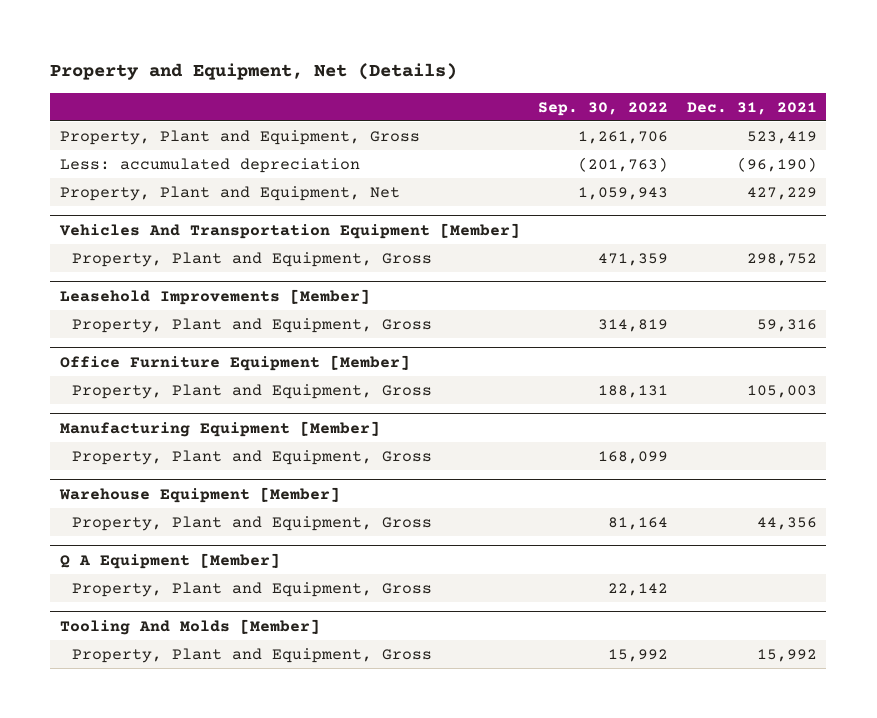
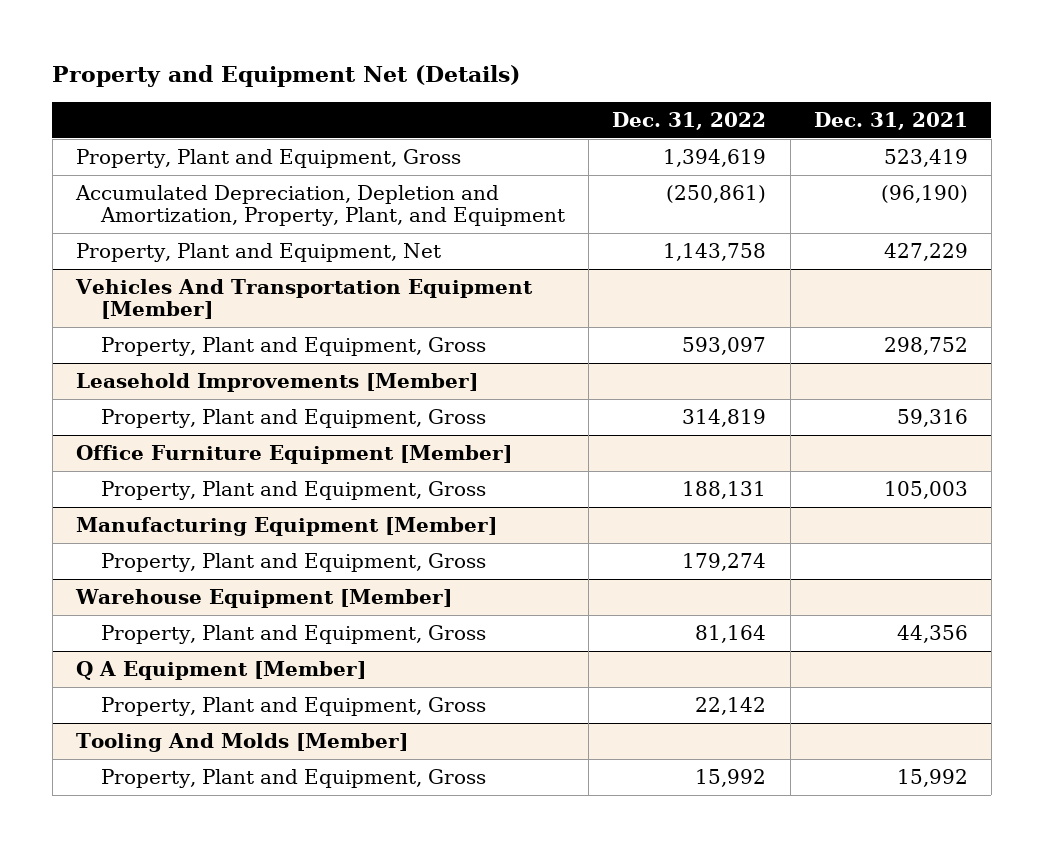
[50,63,458,81] Property and Equipment, Net (Details) -> [52,65,521,88] Property and Equipment Net (Details)
[538,101,669,116] Sep. 30, 2022 -> none
none -> [612,111,767,130] Dec. 31, 2022
[59,157,360,173] Less: accumulated depreciation -> [75,185,565,227] Accumulated Depreciation, Depletion and Amortization, Property, Plant, and Equipment

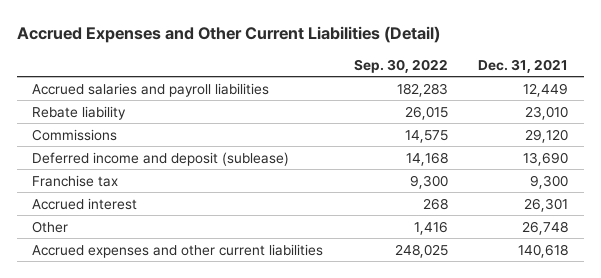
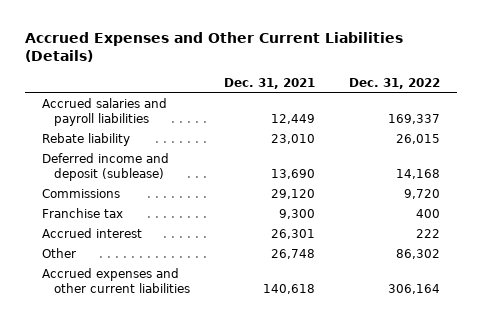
[16,25,440,43] Accrued Expenses and Other Current Liabilities (Detail) -> [24,31,403,63] Accrued Expenses and Other Current Liabilities (Details)
[353,58,448,73] Sep. 30, 2022 -> none
none -> [348,78,440,90] Dec. 31, 2022
[32,128,118,141] Commissions -> [41,189,120,199] Commissions

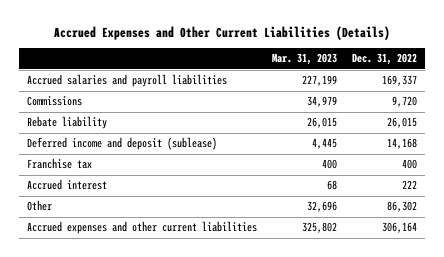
[224,78,316,90] Dec. 31, 2021 -> none
none -> [271,53,337,66] Mar. 31, 2023
[41,189,120,199] Commissions -> [26,96,82,107] Commissions

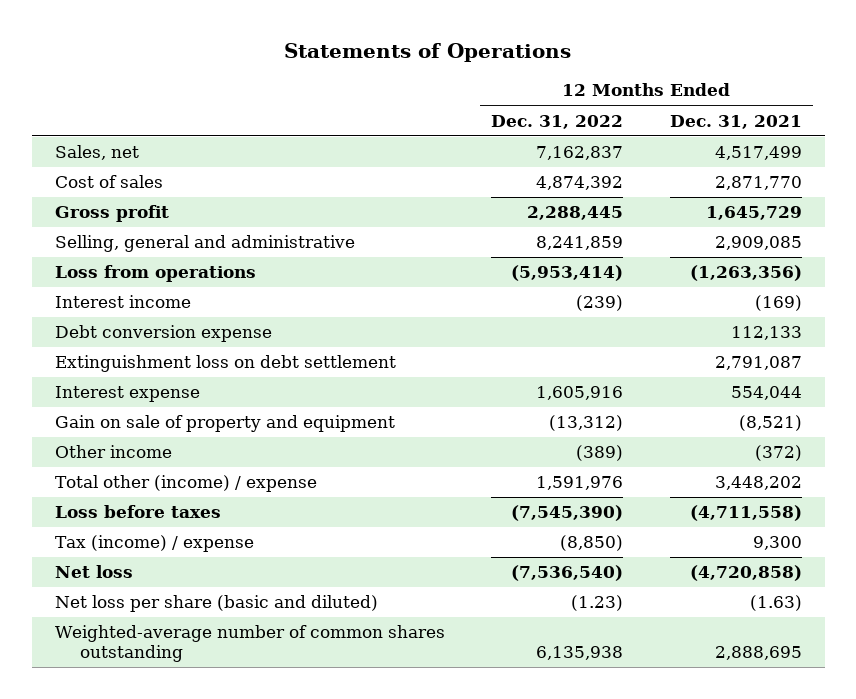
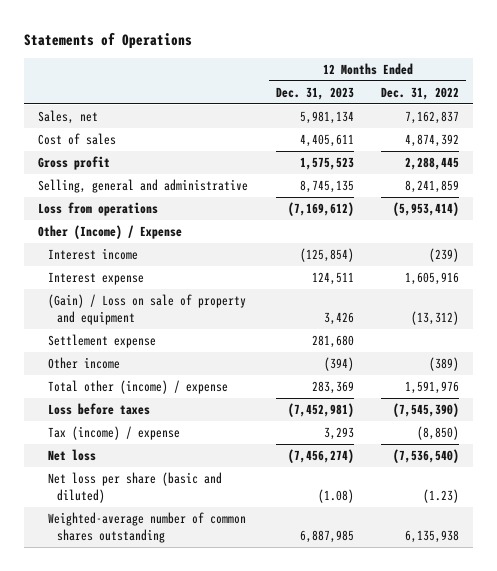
[669,114,802,129] Dec. 31, 2021 -> none
none -> [275,86,354,100] Dec. 31, 2023
none -> [38,225,183,240] Other (Income) / Expense
[54,325,272,343] Debt conversion expense -> none
[54,355,396,373] Extinguishment loss on debt settlement -> none
[54,415,395,433] Gain on sale of property and equipment -> [47,294,246,325] (Gain) / Loss on sale of property and equipment
none -> [47,334,156,349] Settlement expense

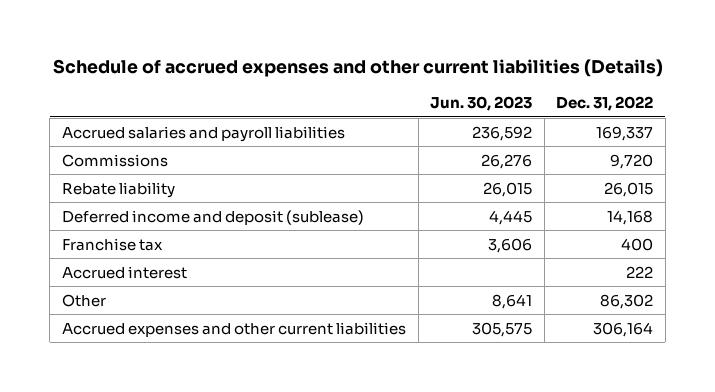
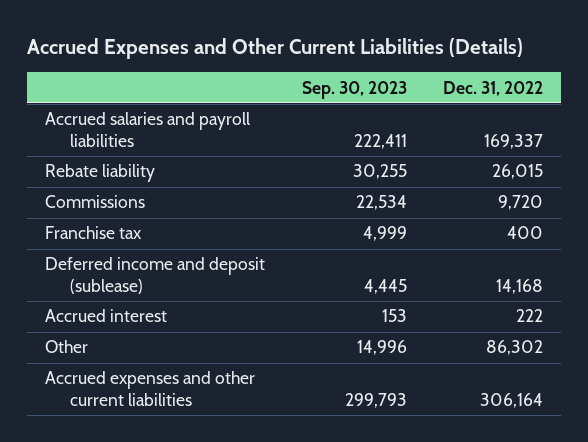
[52,59,663,78] Schedule of accrued expenses and other current liabilities (Details) -> [26,38,523,60] Accrued Expenses and Other Current Liabilities (Details)
[430,96,533,112] Jun. 30, 2023 -> none
none -> [301,80,407,99] Sep. 30, 2023
[61,153,168,167] Commissions -> [45,195,146,209] Commissions
[61,209,364,225] Deferred income and deposit (sublease) -> [45,257,266,294] Deferred income and deposit (sublease)

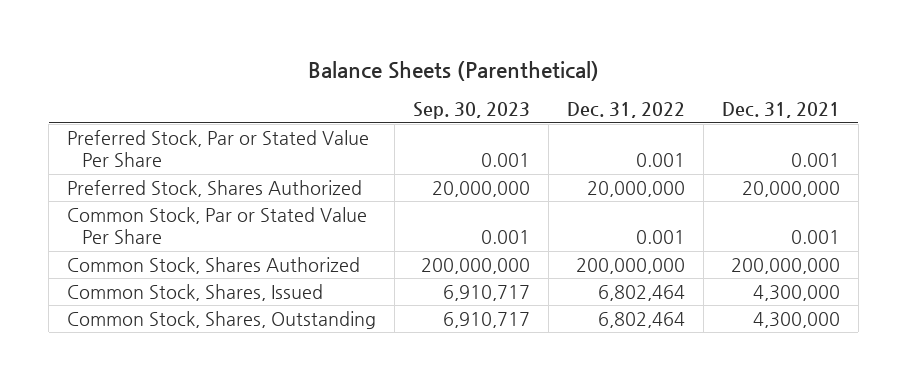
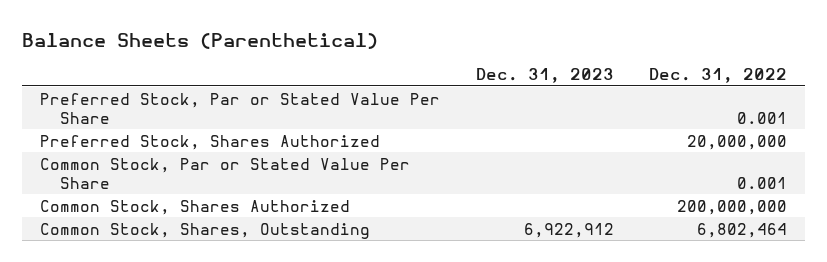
[412,102,530,120] Sep. 30, 2023 -> none
[721,102,840,119] Dec. 31, 2021 -> none
none -> [475,67,614,83] Dec. 31, 2023
[67,284,324,302] Common Stock, Shares, Issued -> none

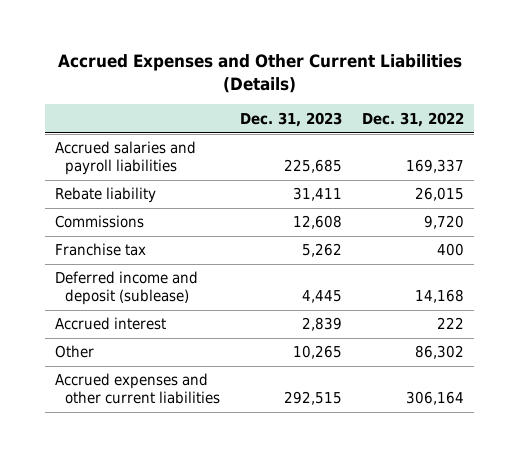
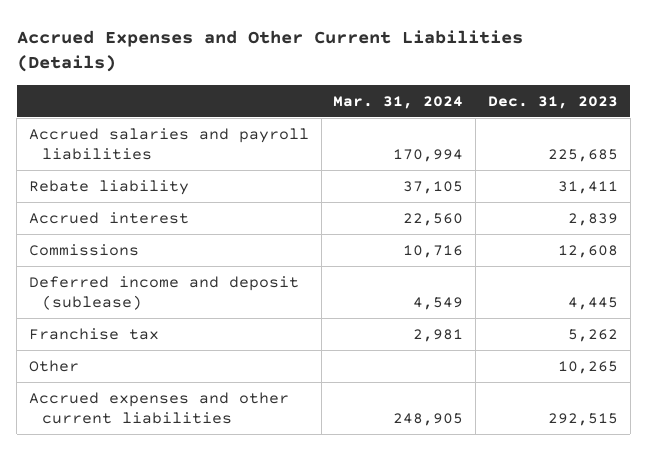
[362,111,465,127] Dec. 31, 2022 -> none
none -> [333,95,464,109] Mar. 31, 2024
[55,317,167,331] Accrued interest -> [29,211,190,224] Accrued interest
[55,243,147,257] Franchise tax -> [29,327,160,340] Franchise tax

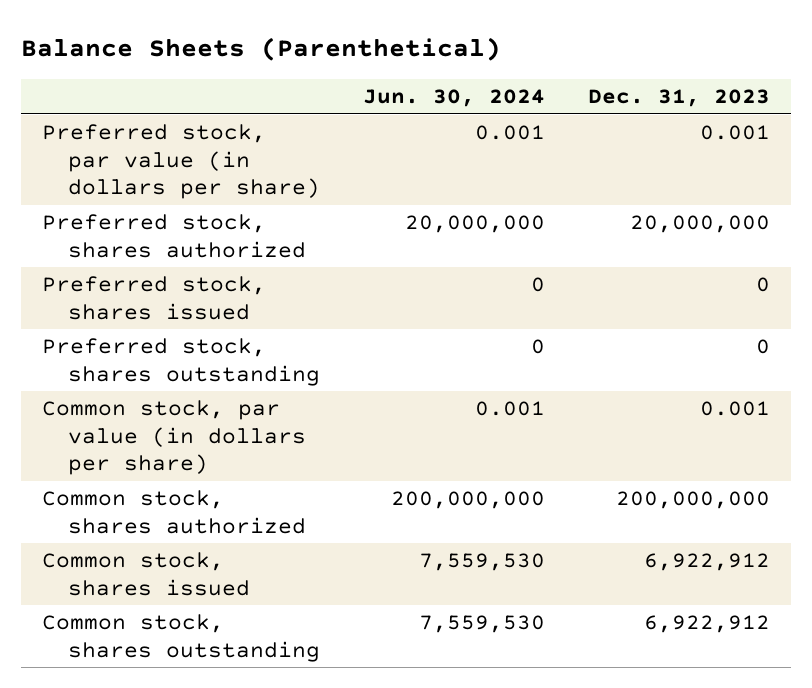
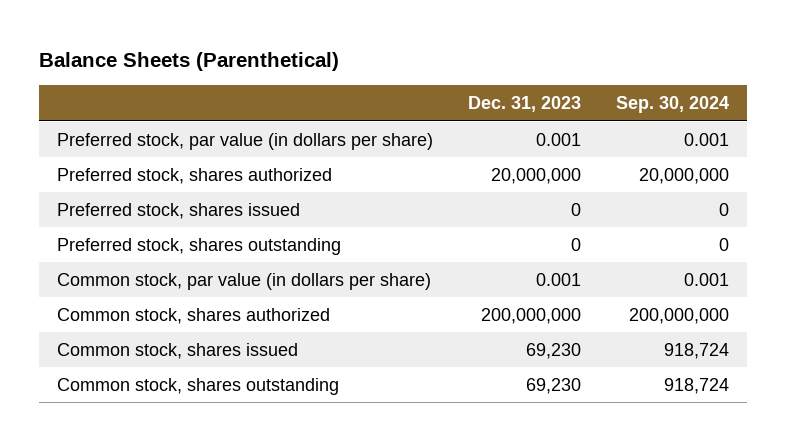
[362,88,545,107] Jun. 30, 2024 -> none
none -> [616,96,730,114] Sep. 30, 2024
[643,553,770,572] 6,922,912 -> [526,342,582,359] 69,230
[643,615,770,634] 6,922,912 -> [526,377,582,394] 69,230

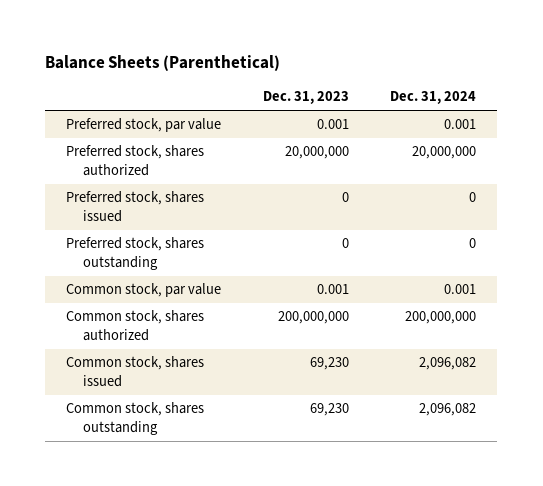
[616,96,730,114] Sep. 30, 2024 -> none
none -> [390,91,477,105] Dec. 31, 2024
[56,132,433,150] Preferred stock, par value (in dollars per share) -> [66,118,222,133] Preferred stock, par value
[56,272,431,290] Common stock, par value (in dollars per share) -> [66,283,222,298] Common stock, par value

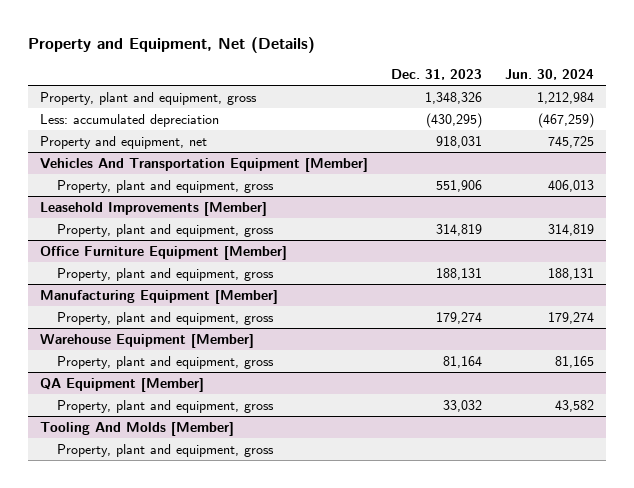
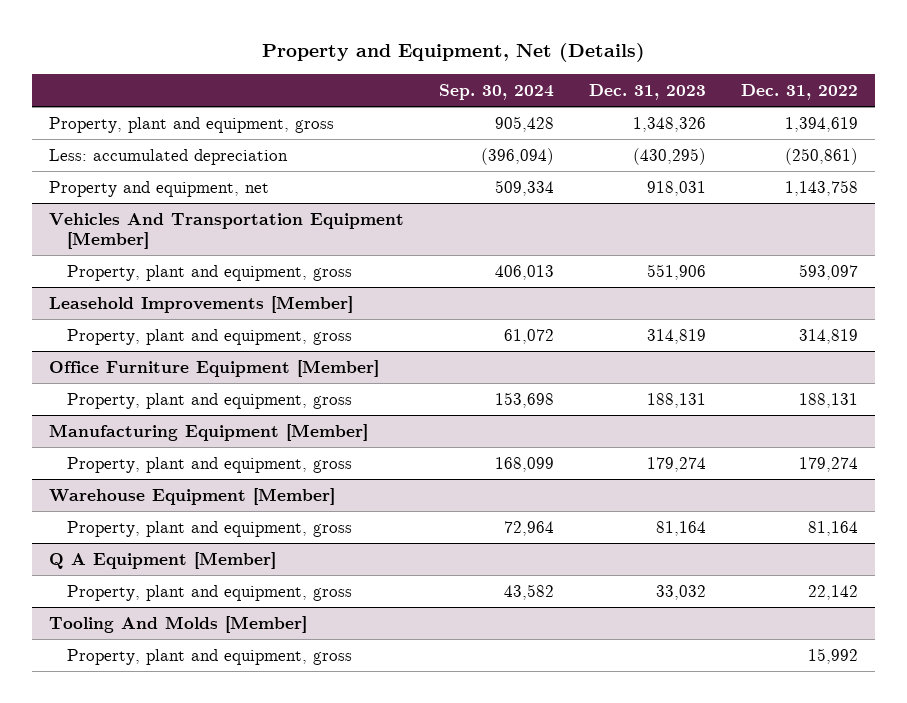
[505,68,595,80] Jun. 30, 2024 -> none
none -> [439,83,555,100] Sep. 30, 2024
none -> [740,83,858,100] Dec. 31, 2022
[39,377,204,392] QA Equipment [Member] -> [49,551,277,569] Q A Equipment [Member]

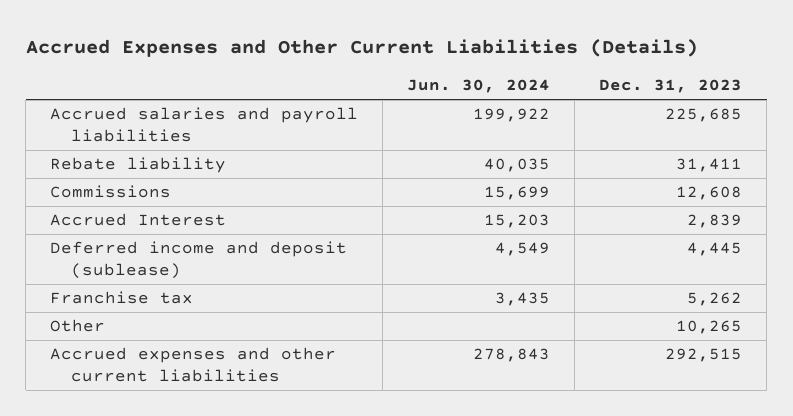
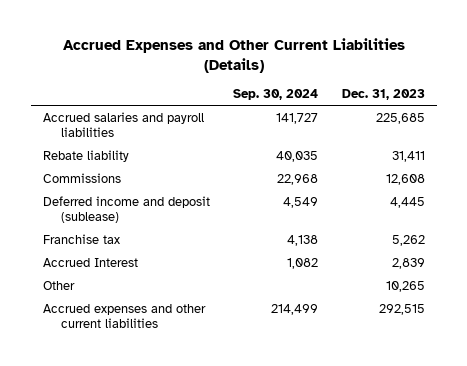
[407,79,551,94] Jun. 30, 2024 -> none
none -> [233,88,319,100] Sep. 30, 2024
[50,213,227,227] Accrued Interest -> [42,257,138,267] Accrued Interest

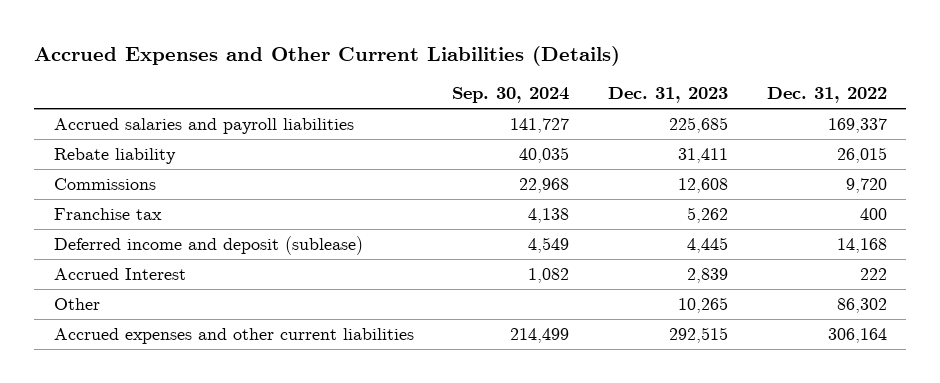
none -> [766,87,887,104] Dec. 31, 2022
[42,195,210,223] Deferred income and deposit (sublease) -> [53,235,363,255] Deferred income and deposit (sublease)

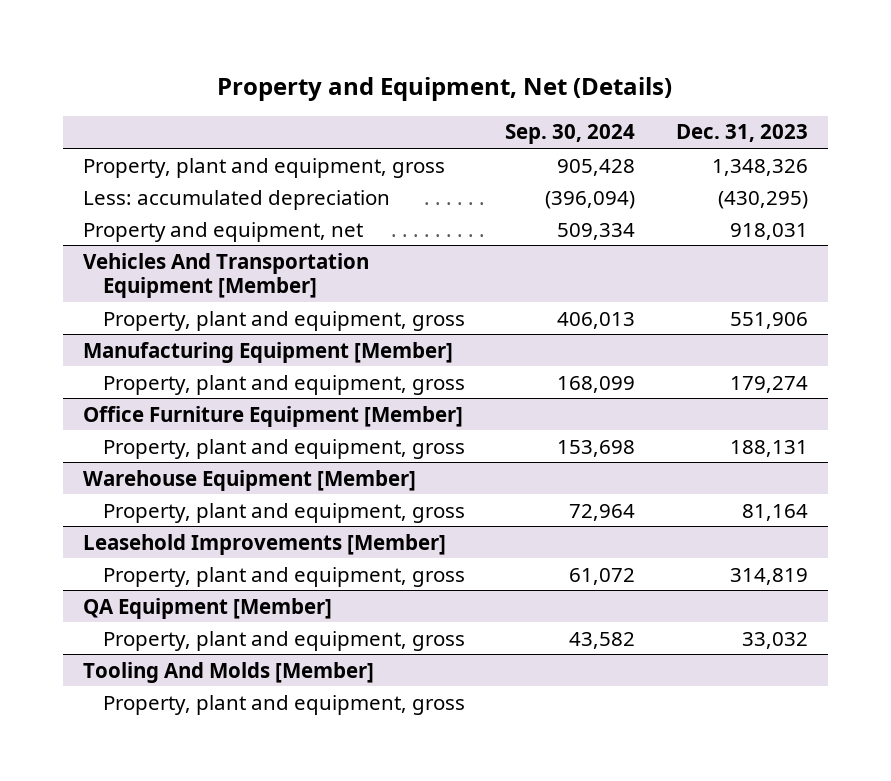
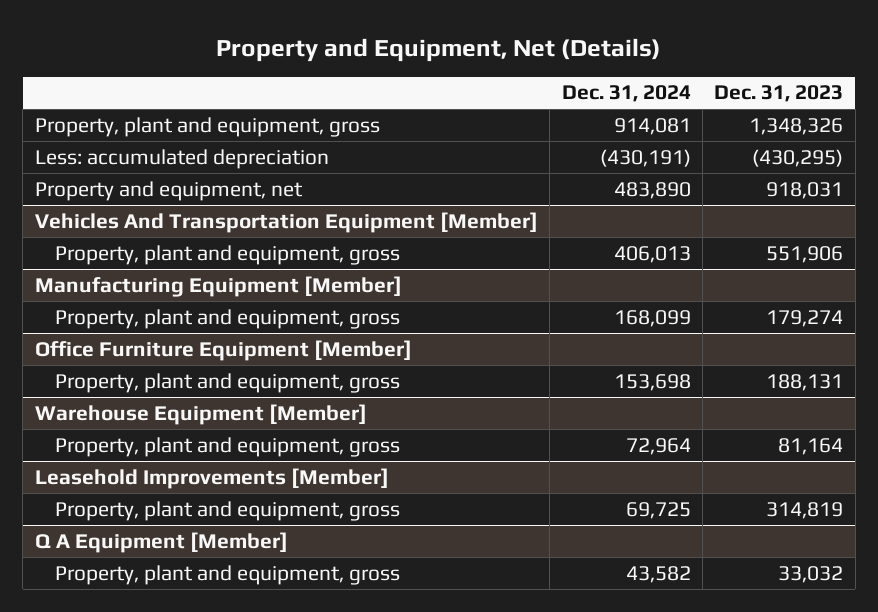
[505,124,636,145] Sep. 30, 2024 -> none
none -> [561,85,691,103] Dec. 31, 2024
[83,597,333,619] QA Equipment [Member] -> [34,531,288,553] Q A Equipment [Member]
[83,661,375,683] Tooling And Molds [Member] -> none
[102,694,465,715] Property, plant and equipment, gross -> none

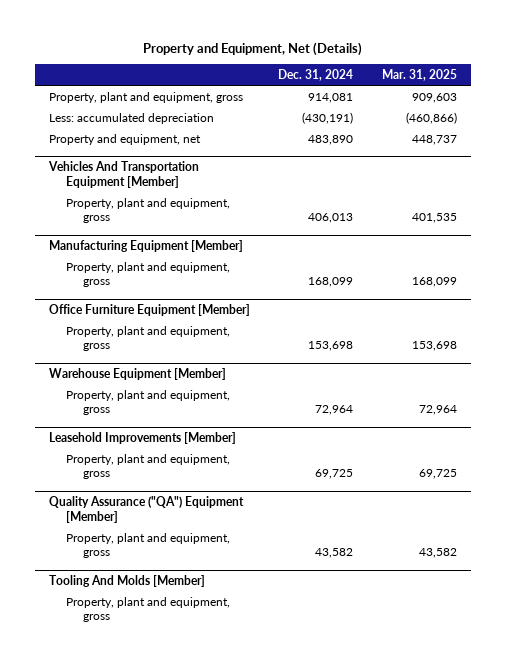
[714,85,844,103] Dec. 31, 2023 -> none
none -> [381,68,457,81] Mar. 31, 2025
[34,531,288,553] Q A Equipment [Member] -> [49,496,245,523] Quality Assurance ("QA") Equipment [Member]
none -> [49,575,206,588] Tooling And Molds [Member]
none -> [66,596,231,623] Property, plant and equipment, gross

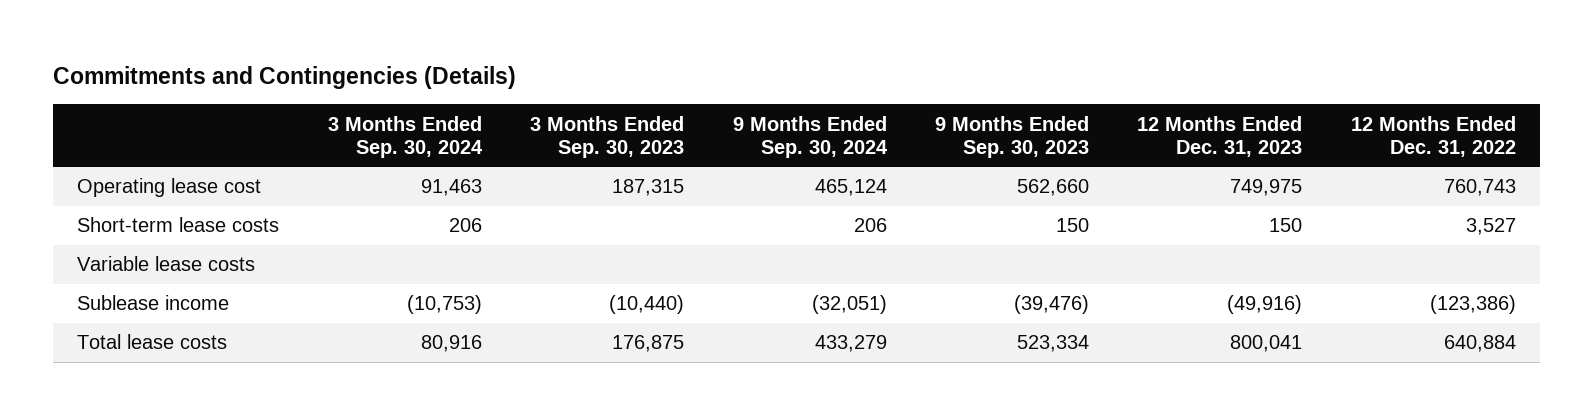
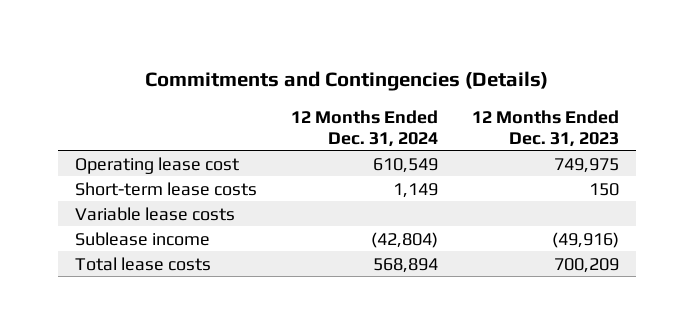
[327,115,483,158] 3 Months Ended Sep. 30, 2024 -> none
[530,115,685,158] 3 Months Ended Sep. 30, 2023 -> none
[732,115,888,158] 9 Months Ended Sep. 30, 2024 -> none
[934,115,1089,158] 9 Months Ended Sep. 30, 2023 -> none
[1350,115,1516,157] 12 Months Ended Dec. 31, 2022 -> none
none -> [290,109,438,147] 12 Months Ended Dec. 31, 2024
[1230,335,1303,353] 800,041 -> [553,257,619,273] 700,209

